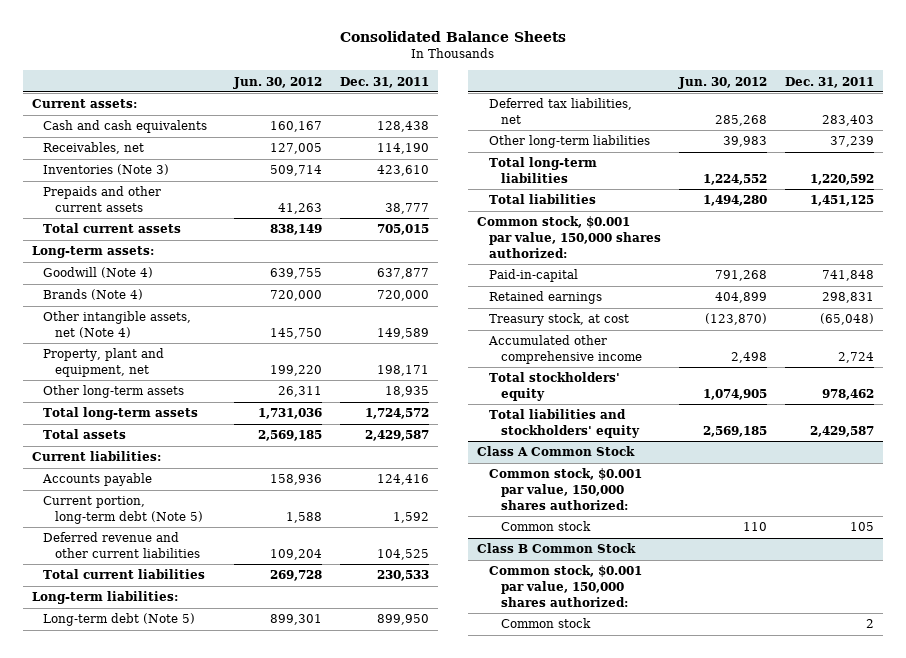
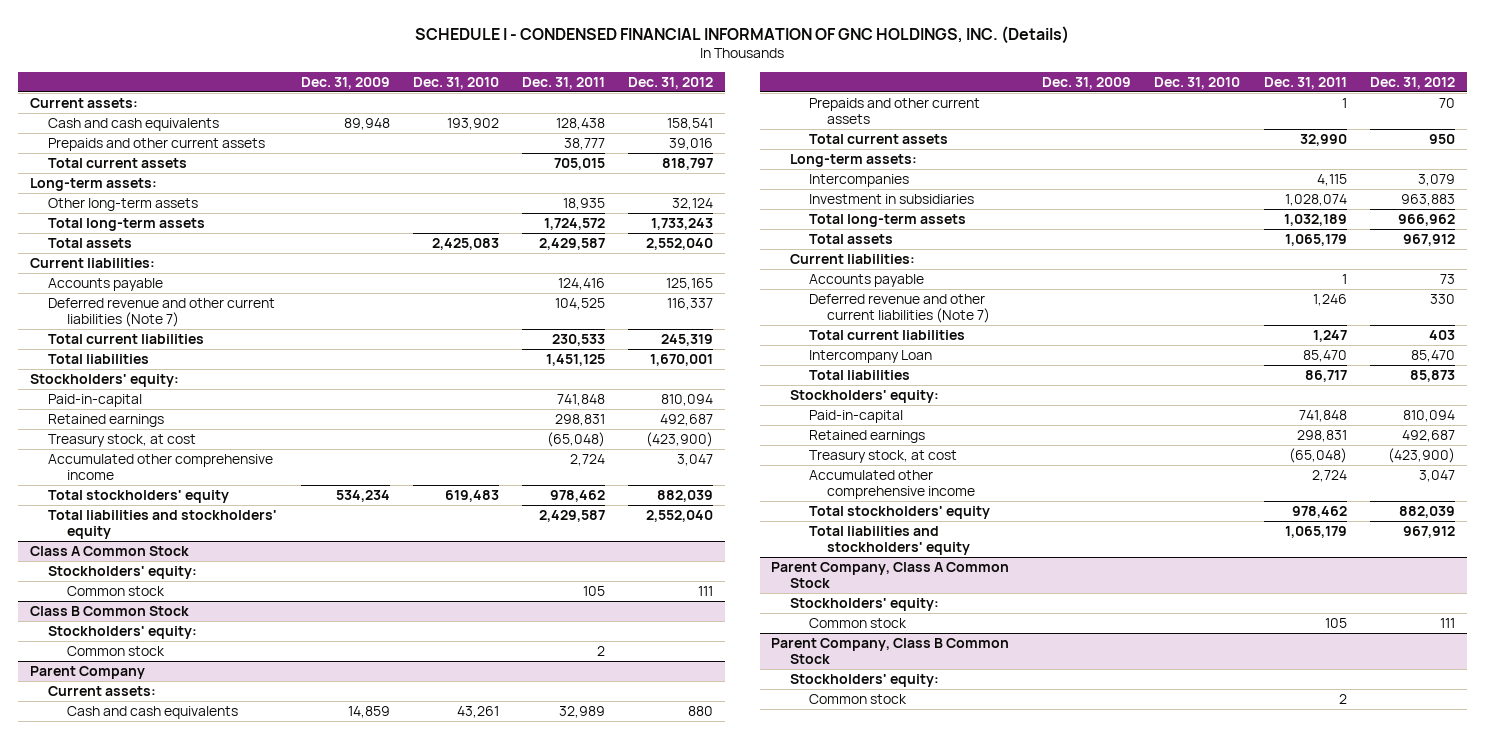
[340,30,567,42] Consolidated Balance Sheets -> [415,25,1070,44] SCHEDULE I - CONDENSED FINANCIAL INFORMATION OF GNC HOLDINGS, INC. (Details)
[232,76,322,89] Jun. 30, 2012 -> none
none -> [300,76,390,89] Dec. 31, 2009
none -> [412,76,499,89] Dec. 31, 2010
none -> [628,76,714,89] Dec. 31, 2012
[43,142,145,155] Receivables, net -> none
[43,164,170,176] Inventories (Note 3) -> none
[43,267,154,279] Goodwill (Note 4) -> none
[43,289,144,301] Brands (Note 4) -> none
[43,311,192,338] Other intangible assets, net (Note 4) -> none
[43,348,165,377] Property, plant and equipment, net -> none
[43,496,203,524] Current portion, long-term debt (Note 5) -> none
[43,532,200,558] Deferred revenue and other current liabilities -> [48,297,276,327] Deferred revenue and other current liabilities (Note 7)
[31,591,178,605] Long-term liabilities: -> none
[43,613,196,627] Long-term debt (Note 5) -> none
[489,98,633,124] Deferred tax liabilities, net -> none
[489,135,651,149] Other long-term liabilities -> none
[489,157,598,183] Total long-term liabilities -> none
[477,216,662,258] Common stock, $0.001 par value, 150,000 shares authorized: -> none
none -> [29,373,179,387] Stockholders' equity:
[489,468,643,510] Common stock, $0.001 par value, 150,000 shares authorized: -> none
none -> [48,565,198,579] Stockholders' equity:
[489,565,643,607] Common stock, $0.001 par value, 150,000 shares authorized: -> none
none -> [48,625,198,639] Stockholders' equity:
none -> [29,665,145,679] Parent Company
none -> [48,685,157,696] Current assets:
none -> [67,705,239,719] Cash and cash equivalents
none -> [808,97,980,124] Prepaids and other current assets
none -> [808,133,948,144] Total current assets
none -> [789,153,917,167] Long-term assets:
none -> [808,173,909,187] Intercompanies
none -> [808,193,974,204] Investment in subsidiaries
none -> [808,213,966,227] Total long-term assets
none -> [808,233,893,244] Total assets
none -> [789,253,915,264] Current liabilities:
none -> [808,273,924,287] Accounts payable
none -> [808,293,991,323] Deferred revenue and other current liabilities (Note 7)
none -> [808,329,965,340] Total current liabilities
none -> [808,349,932,363] Intercompany Loan
none -> [808,369,910,380] Total liabilities
none -> [789,389,939,403] Stockholders' equity:
none -> [808,409,903,423] Paid-in-capital
none -> [808,429,925,443] Retained earnings
none -> [808,449,957,463] Treasury stock, at cost
none -> [808,469,976,499] Accumulated other comprehensive income
none -> [808,505,990,519] Total stockholders' equity
none -> [808,525,971,555] Total liabilities and stockholders' equity
none -> [771,561,1010,588] Parent Company, Class A Common Stock
none -> [789,597,939,611] Stockholders' equity:
none -> [808,617,907,628] Common stock
none -> [771,637,1010,664] Parent Company, Class B Common Stock
none -> [789,673,939,687] Stockholders' equity:
none -> [808,693,907,704] Common stock

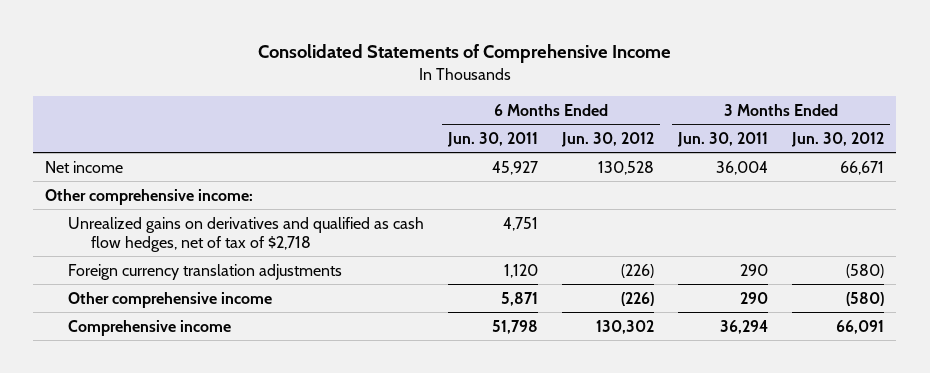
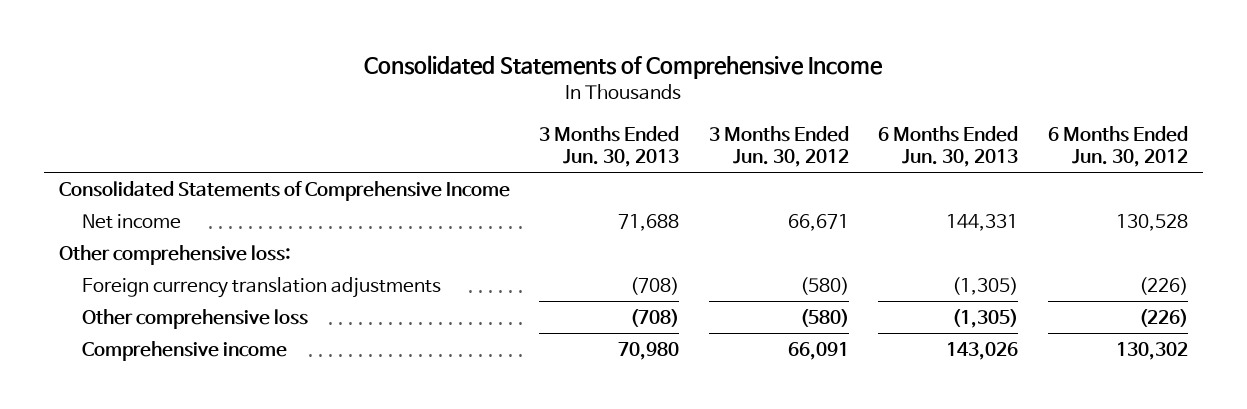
[447,131,539,147] Jun. 30, 2011 -> none
[677,131,769,147] Jun. 30, 2011 -> none
none -> [539,125,680,168] 3 Months Ended Jun. 30, 2013
none -> [878,125,1019,168] 6 Months Ended Jun. 30, 2013
none -> [58,180,510,201] Consolidated Statements of Comprehensive Income
[68,216,425,252] Unrealized gains on derivatives and qualified as cash flow hedges, net of tax of $2,718 -> none
[45,188,254,205] Other comprehensive income: -> [58,244,291,265] Other comprehensive loss:
[68,291,273,308] Other comprehensive income -> [81,308,308,329] Other comprehensive loss

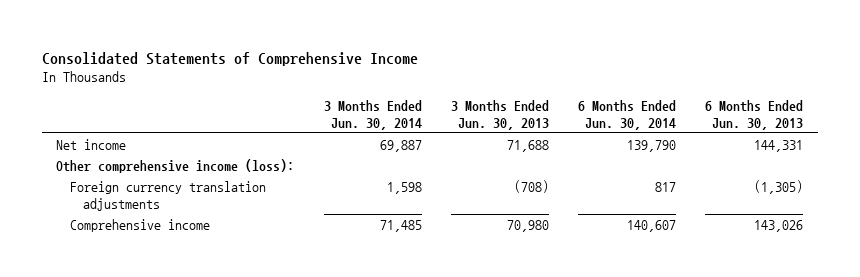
[708,125,849,168] 3 Months Ended Jun. 30, 2012 -> none
[1048,125,1189,168] 6 Months Ended Jun. 30, 2012 -> none
none -> [323,99,422,130] 3 Months Ended Jun. 30, 2014
none -> [578,99,677,130] 6 Months Ended Jun. 30, 2014
[58,180,510,201] Consolidated Statements of Comprehensive Income -> none
[58,244,291,265] Other comprehensive loss: -> [56,158,295,173] Other comprehensive income (loss):
[81,308,308,329] Other comprehensive loss -> none

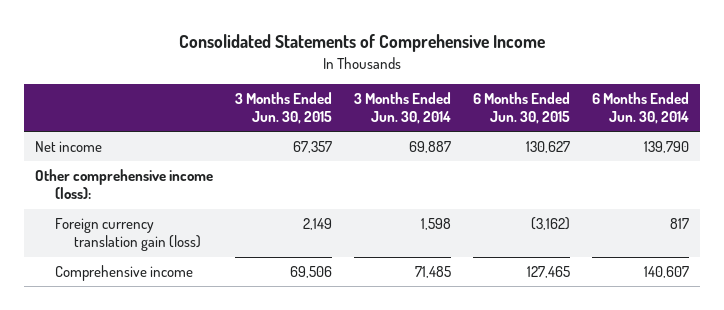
[450,99,549,130] 3 Months Ended Jun. 30, 2013 -> none
[705,99,804,130] 6 Months Ended Jun. 30, 2013 -> none
none -> [235,92,333,125] 3 Months Ended Jun. 30, 2015
none -> [473,92,571,125] 6 Months Ended Jun. 30, 2015
[69,180,266,211] Foreign currency translation adjustments -> [54,218,202,252] Foreign currency translation gain (loss)

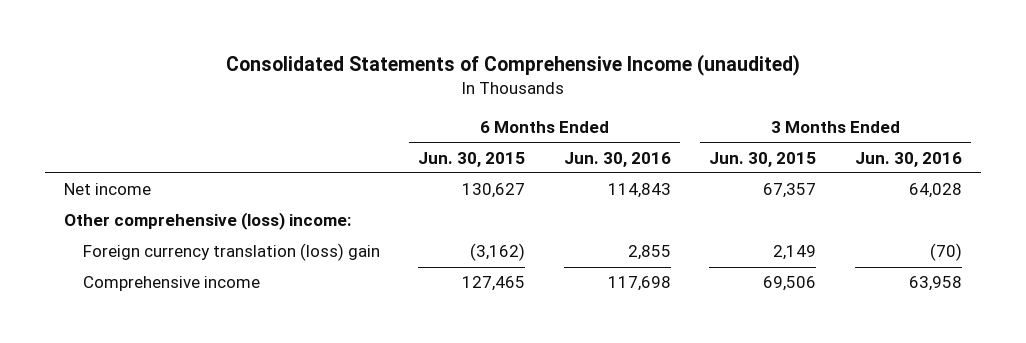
[179,34,546,53] Consolidated Statements of Comprehensive Income -> [225,54,800,77] Consolidated Statements of Comprehensive Income (unaudited)
[354,92,452,125] 3 Months Ended Jun. 30, 2014 -> none
[591,92,689,125] 6 Months Ended Jun. 30, 2014 -> none
none -> [563,151,671,167] Jun. 30, 2016
none -> [854,151,962,167] Jun. 30, 2016
[35,169,214,200] Other comprehensive income (loss): -> [63,212,351,231] Other comprehensive (loss) income:
[54,218,202,252] Foreign currency translation gain (loss) -> [82,243,380,262] Foreign currency translation (loss) gain

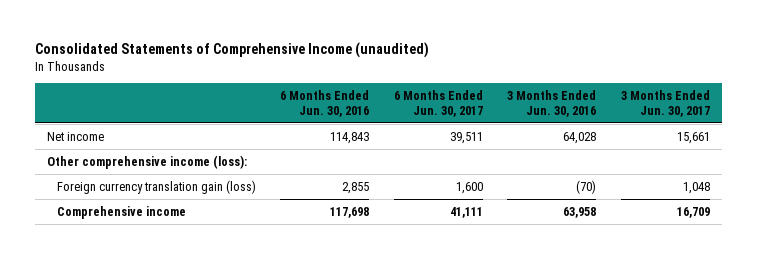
[418,151,526,167] Jun. 30, 2015 -> none
[709,151,817,167] Jun. 30, 2015 -> none
none -> [393,89,483,117] 6 Months Ended Jun. 30, 2017
none -> [620,89,710,117] 3 Months Ended Jun. 30, 2017
[63,212,351,231] Other comprehensive (loss) income: -> [47,154,248,169] Other comprehensive income (loss):
[82,243,380,262] Foreign currency translation (loss) gain -> [56,179,256,194] Foreign currency translation gain (loss)

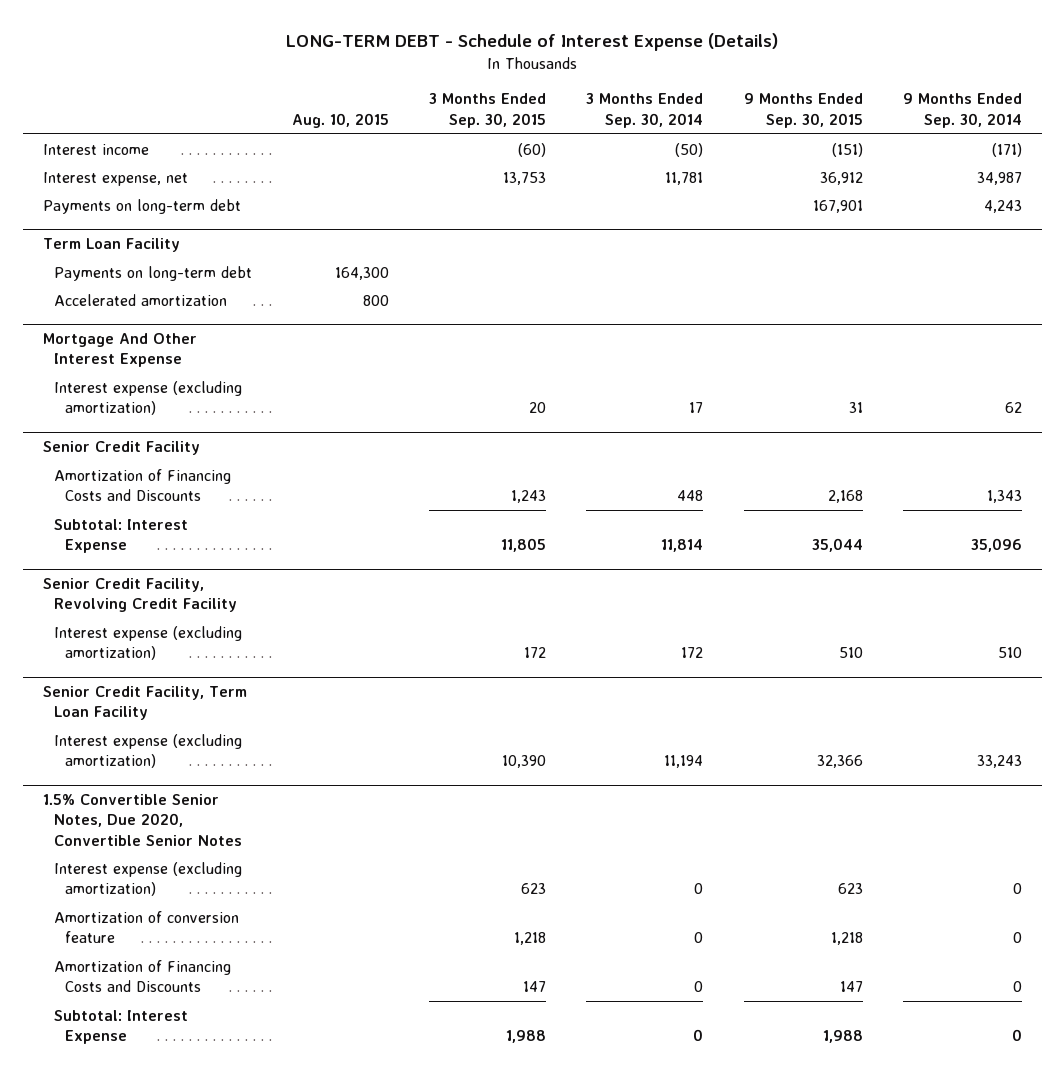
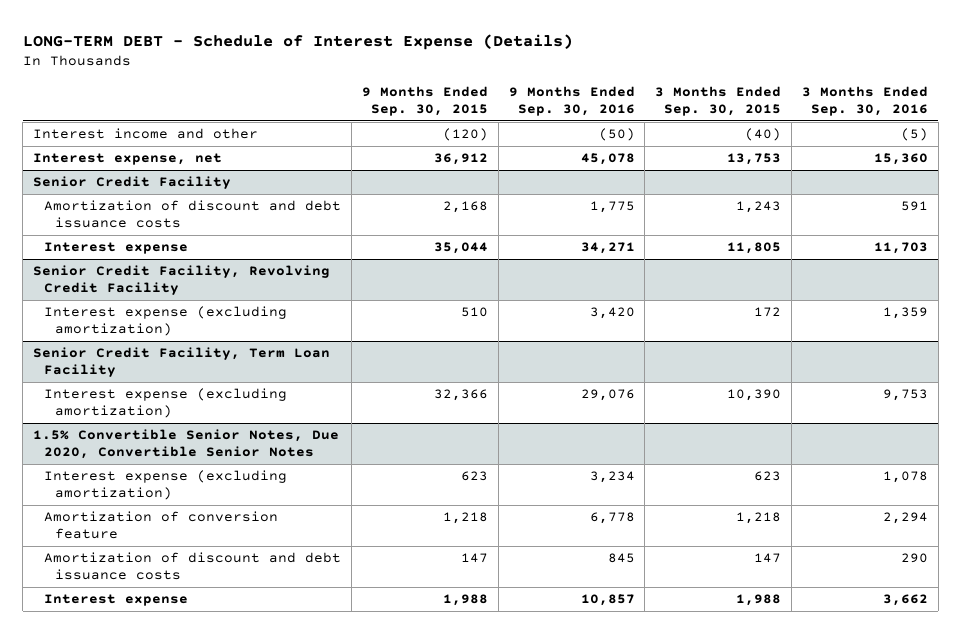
[292,112,390,128] Aug. 10, 2015 -> none
[586,93,704,128] 3 Months Ended Sep. 30, 2014 -> none
[902,93,1022,128] 9 Months Ended Sep. 30, 2014 -> none
none -> [508,86,635,117] 9 Months Ended Sep. 30, 2016
none -> [801,86,928,117] 3 Months Ended Sep. 30, 2016
[42,143,149,155] Interest income -> [33,128,259,140] Interest income and other
[518,142,547,157] (60) -> [745,128,782,142] (40)
[831,142,863,157] (151) -> [442,128,488,142] (120)
[42,198,241,214] Payments on long-term debt -> none
[42,237,180,252] Term Loan Facility -> none
[54,265,253,281] Payments on long-term debt -> none
[54,293,228,306] Accelerated amortization -> none
[42,332,197,368] Mortgage And Other Interest Expense -> none
[54,380,243,416] Interest expense (excluding amortization) -> none
[54,468,232,502] Amortization of Financing Costs and Discounts -> [44,200,342,229] Amortization of discount and debt issuance costs
[54,518,189,554] Subtotal: Interest Expense -> [44,242,189,255] Interest expense
[54,959,232,993] Amortization of Financing Costs and Discounts -> [44,552,342,581] Amortization of discount and debt issuance costs
[54,1009,189,1045] Subtotal: Interest Expense -> [44,594,189,607] Interest expense

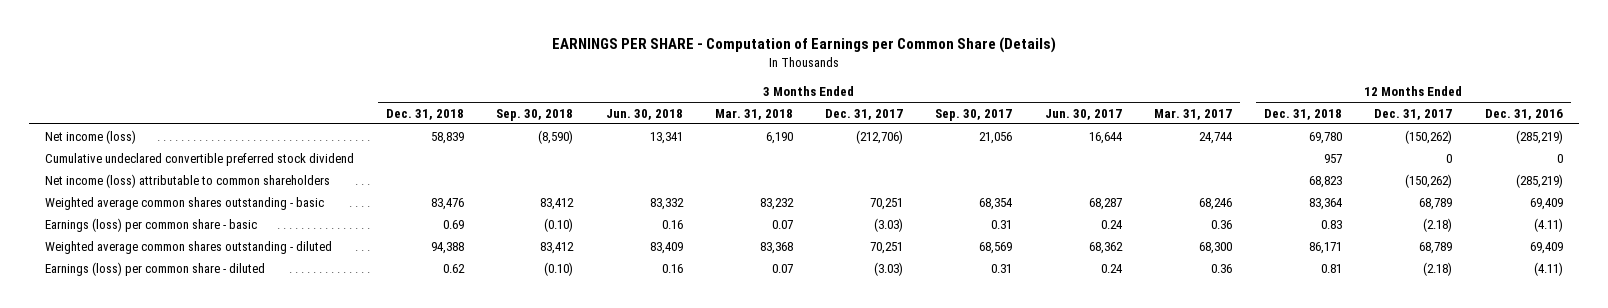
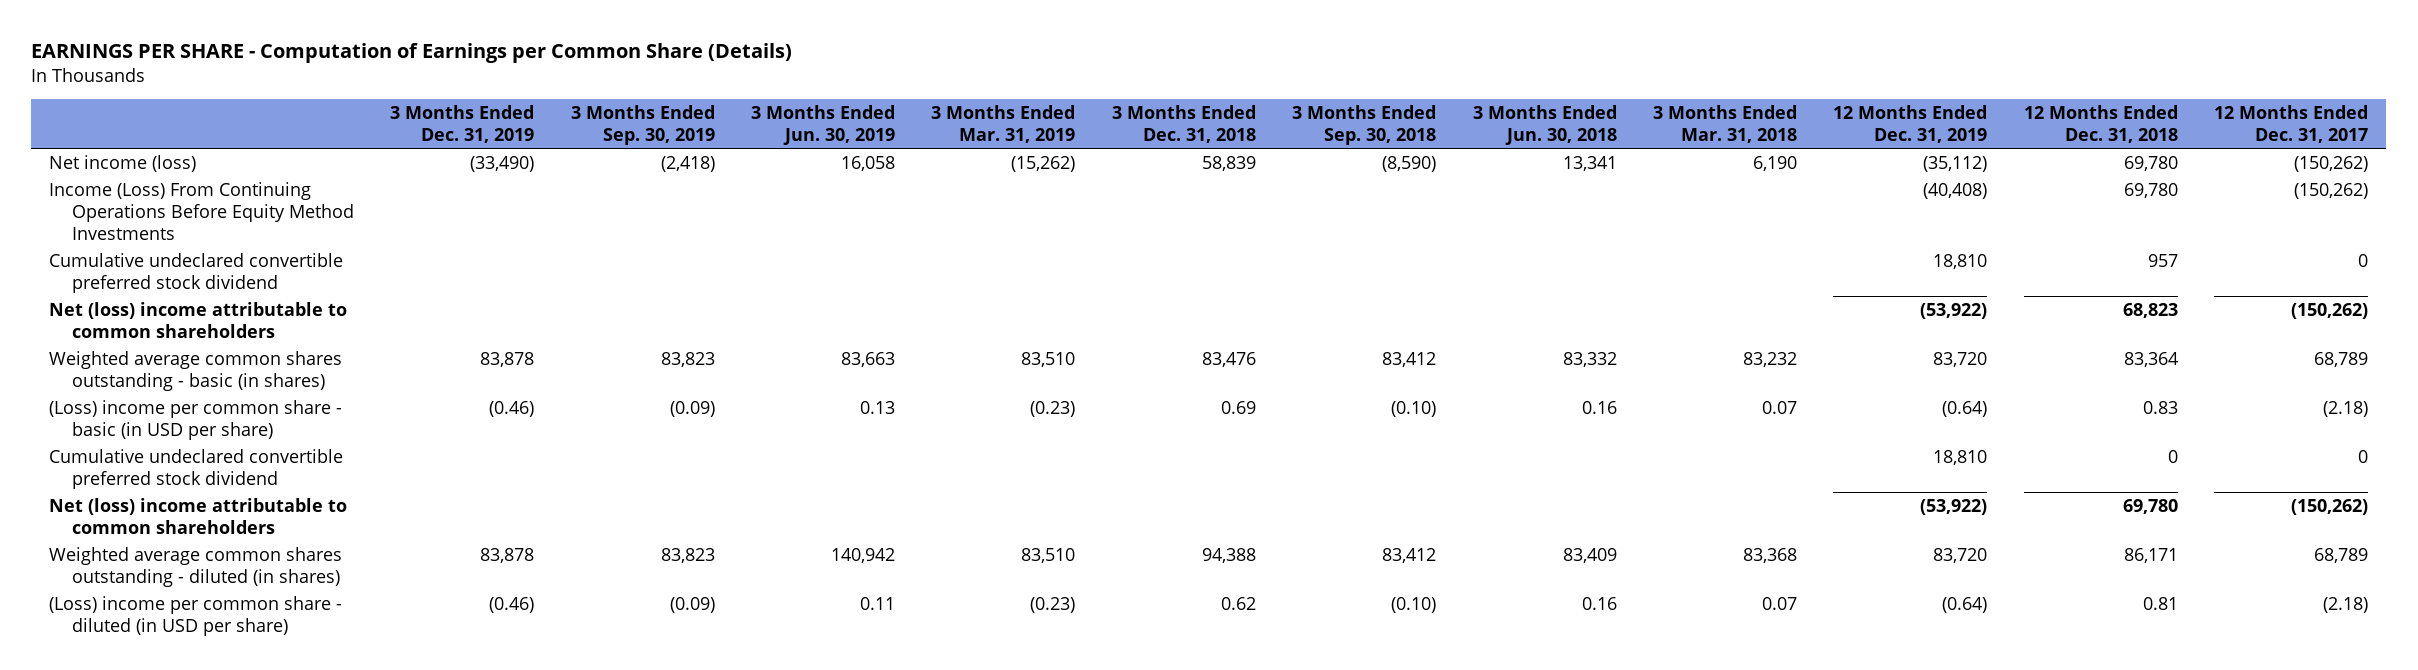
[825,108,904,120] Dec. 31, 2017 -> none
[935,108,1013,121] Sep. 30, 2017 -> none
[1044,108,1122,120] Jun. 30, 2017 -> none
[1153,108,1232,120] Mar. 31, 2017 -> none
[1484,108,1563,120] Dec. 31, 2016 -> none
none -> [390,104,535,143] 3 Months Ended Dec. 31, 2019
none -> [570,104,715,145] 3 Months Ended Sep. 30, 2019
none -> [751,104,896,145] 3 Months Ended Jun. 30, 2019
none -> [931,104,1076,143] 3 Months Ended Mar. 31, 2019
none -> [1833,104,1988,143] 12 Months Ended Dec. 31, 2019
none -> [49,181,354,241] Income (Loss) From Continuing Operations Before Equity Method Investments
[44,173,330,188] Net income (loss) attributable to common shareholders -> [49,301,348,338] Net (loss) income attributable to common shareholders
[44,196,324,210] Weighted average common shares outstanding - basic -> [49,350,343,391] Weighted average common shares outstanding - basic (in shares)
[44,217,257,232] Earnings (loss) per common share - basic -> [49,399,343,440] (Loss) income per common share - basic (in USD per share)
none -> [49,448,344,489] Cumulative undeclared convertible preferred stock dividend
none -> [49,497,348,534] Net (loss) income attributable to common shareholders
[44,240,332,254] Weighted average common shares outstanding - diluted -> [49,546,343,587] Weighted average common shares outstanding - diluted (in shares)
[44,261,265,276] Earnings (loss) per common share - diluted -> [49,595,343,636] (Loss) income per common share - diluted (in USD per share)

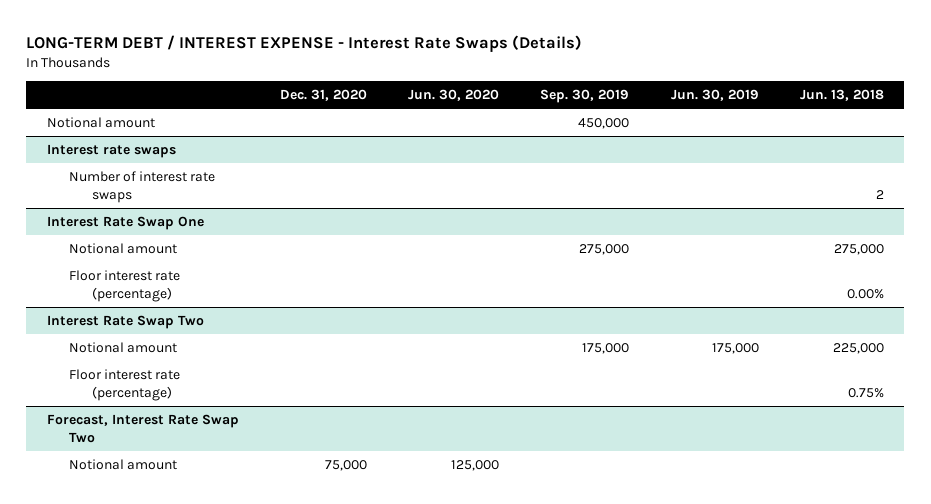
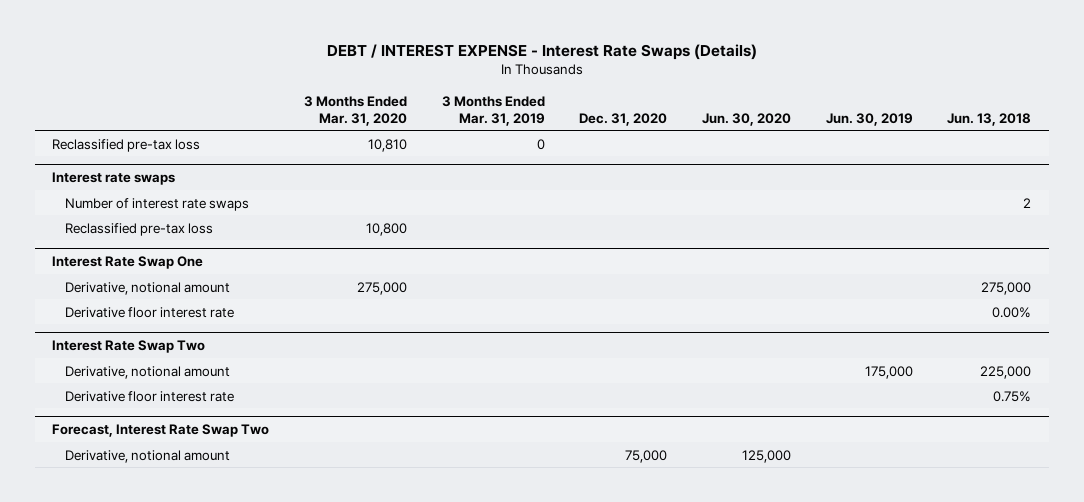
[26,35,583,53] LONG-TERM DEBT / INTEREST EXPENSE - Interest Rate Swaps (Details) -> [326,44,757,61] DEBT / INTEREST EXPENSE - Interest Rate Swaps (Details)
[540,89,630,104] Sep. 30, 2019 -> none
none -> [304,95,408,126] 3 Months Ended Mar. 31, 2020
none -> [441,95,545,126] 3 Months Ended Mar. 31, 2019
[46,116,155,128] Notional amount -> none
none -> [52,138,201,152] Reclassified pre-tax loss
none -> [65,222,214,236] Reclassified pre-tax loss
[69,242,178,254] Notional amount -> [65,281,231,295] Derivative, notional amount
[69,269,181,302] Floor interest rate (percentage) -> [65,306,235,318] Derivative floor interest rate
[69,341,178,353] Notional amount -> [65,365,231,379] Derivative, notional amount
[69,368,181,401] Floor interest rate (percentage) -> [65,390,235,402] Derivative floor interest rate
[69,458,178,470] Notional amount -> [65,449,231,463] Derivative, notional amount

